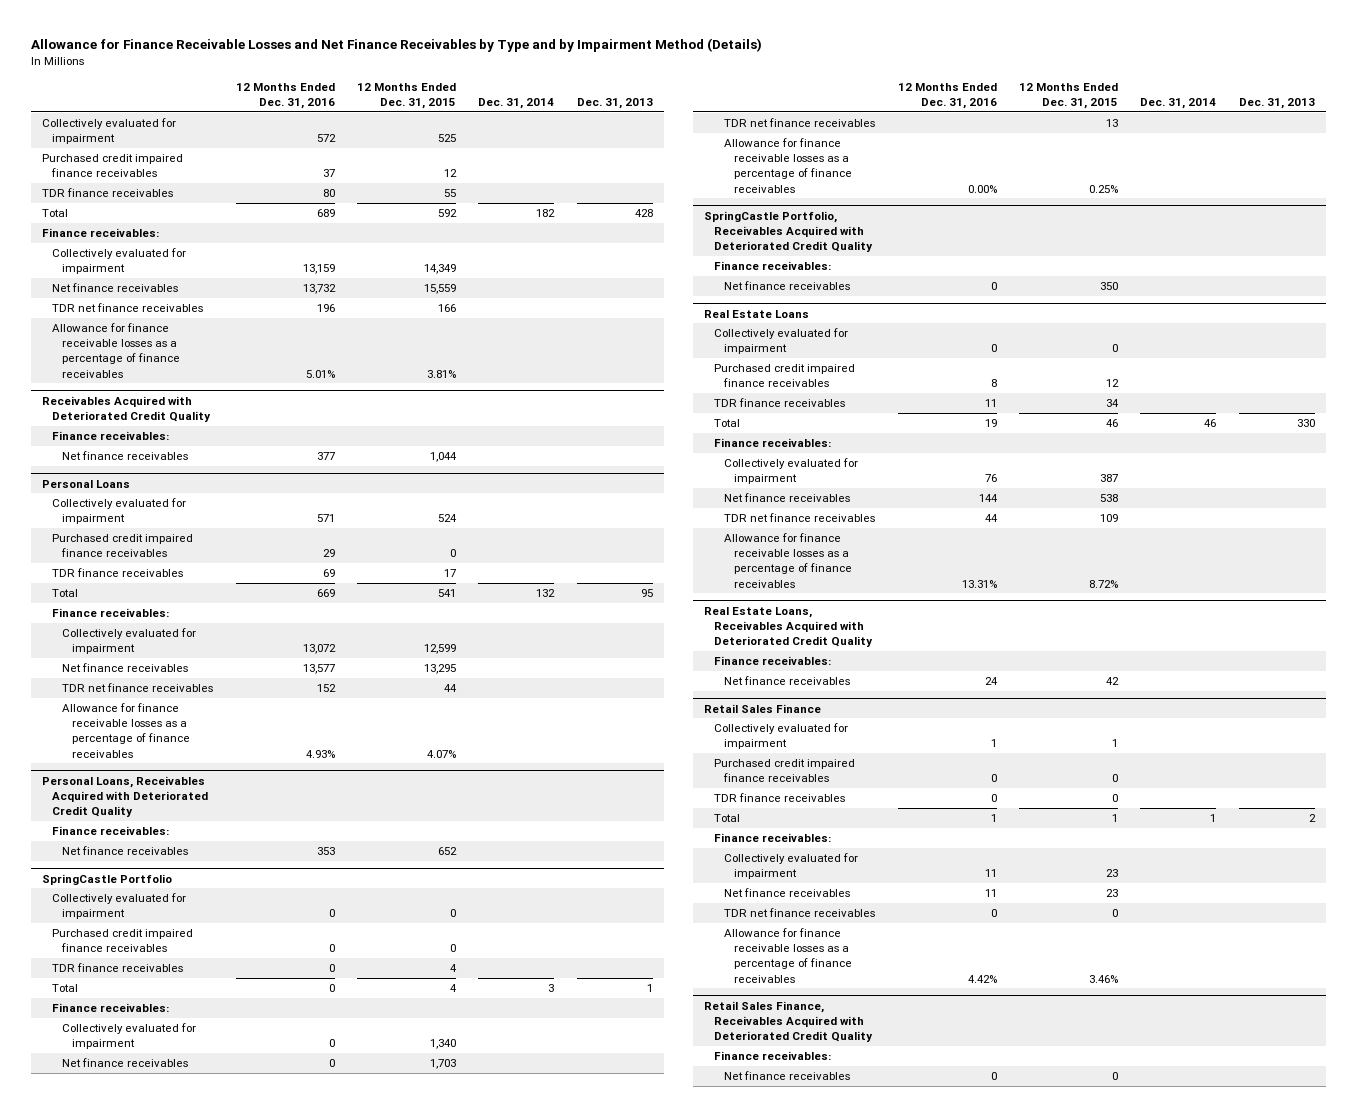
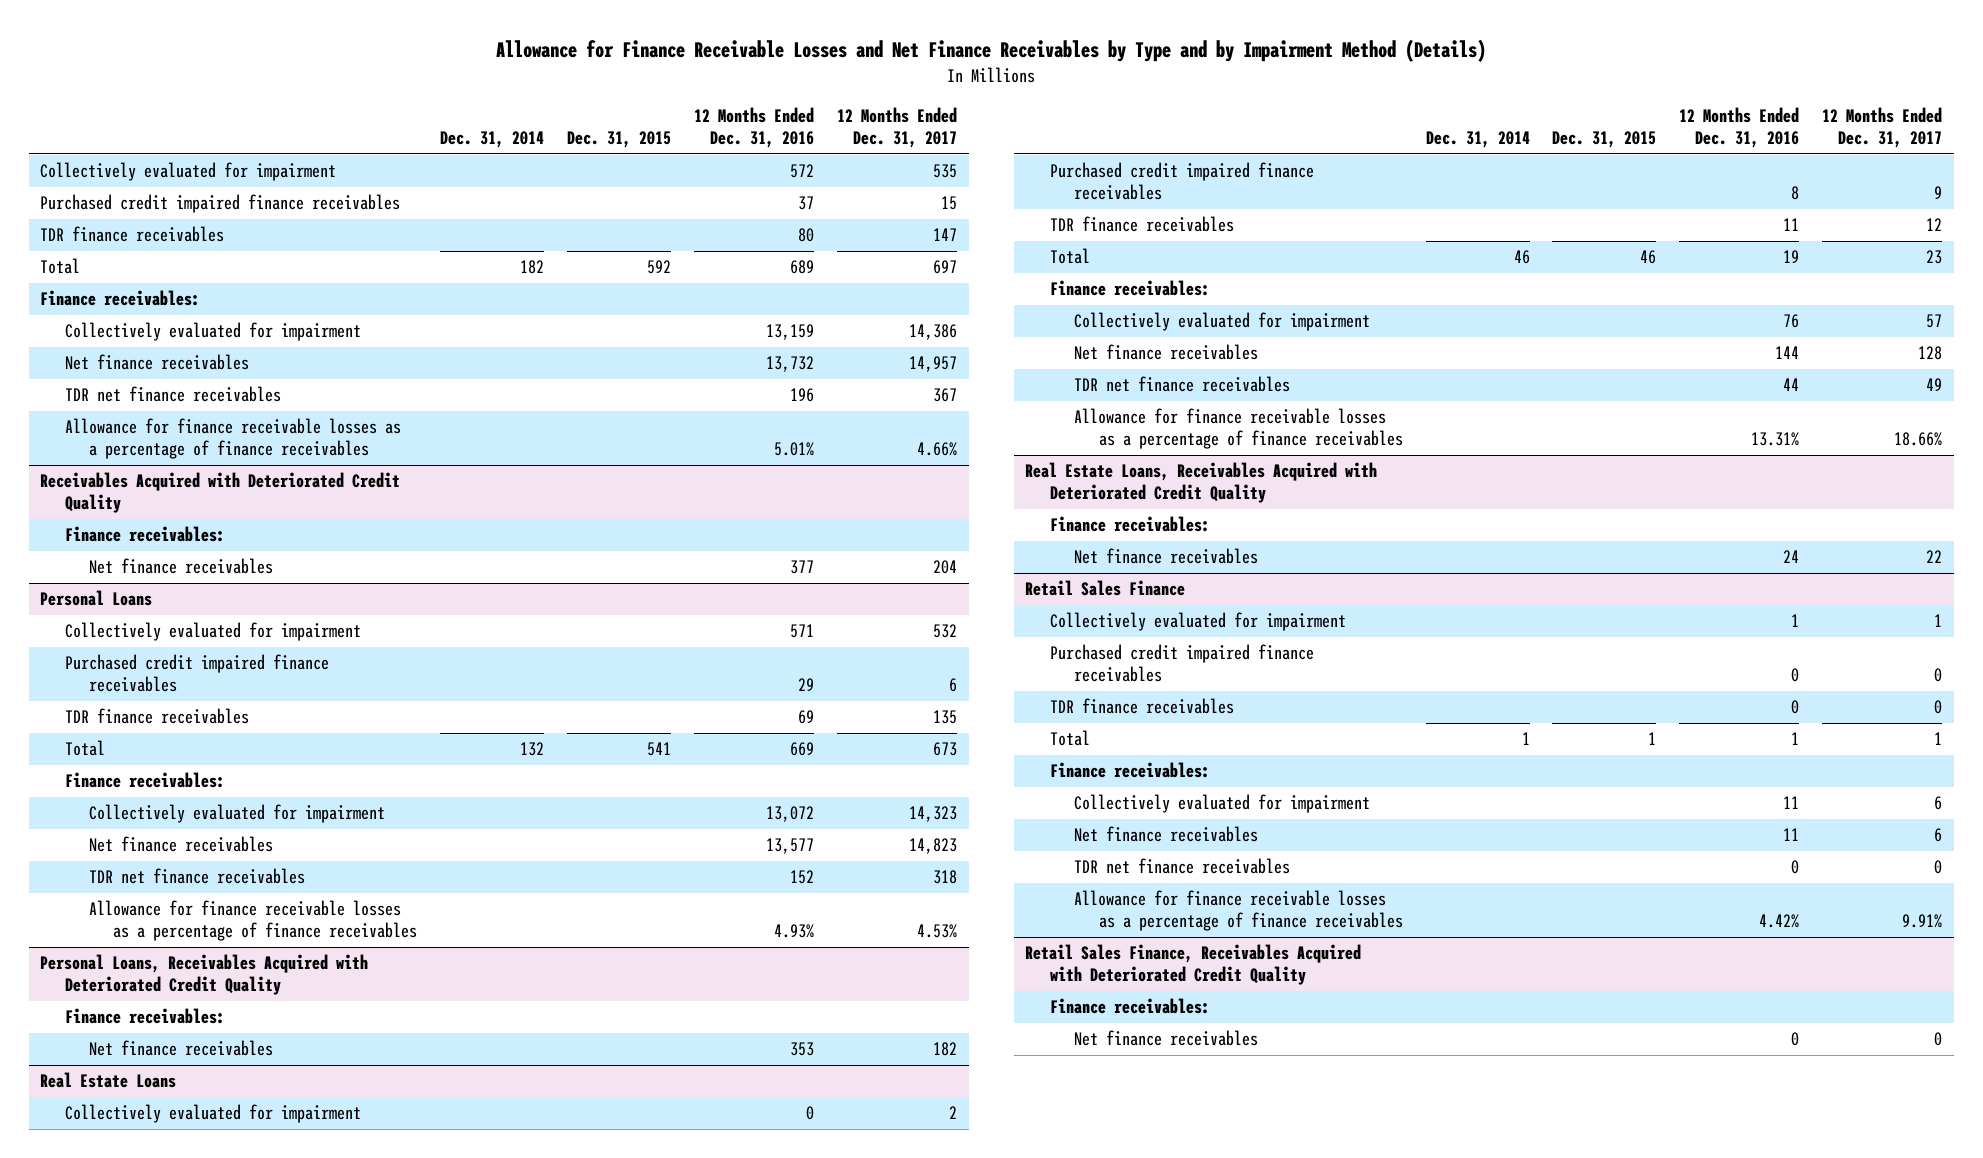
[356,82,456,110] 12 Months Ended Dec. 31, 2015 -> none
[576,98,653,110] Dec. 31, 2013 -> none
none -> [567,131,672,149] Dec. 31, 2015
none -> [837,107,958,149] 12 Months Ended Dec. 31, 2017
[42,873,173,885] SpringCastle Portfolio -> none
[52,893,187,920] Collectively evaluated for impairment -> none
[52,929,194,953] Purchased credit impaired finance receivables -> none
[52,963,184,973] TDR finance receivables -> none
[52,984,79,993] Total -> none
[52,1003,170,1013] Finance receivables: -> none
[62,1023,197,1050] Collectively evaluated for impairment -> none
[62,1058,189,1068] Net finance receivables -> none
[724,118,876,128] TDR net finance receivables -> none
[724,138,853,193] Allowance for finance receivable losses as a percentage of finance receivables -> none
[704,210,874,253] SpringCastle Portfolio, Receivables Acquired with Deteriorated Credit Quality -> none
[714,261,832,271] Finance receivables: -> none
[724,281,851,291] Net finance receivables -> none

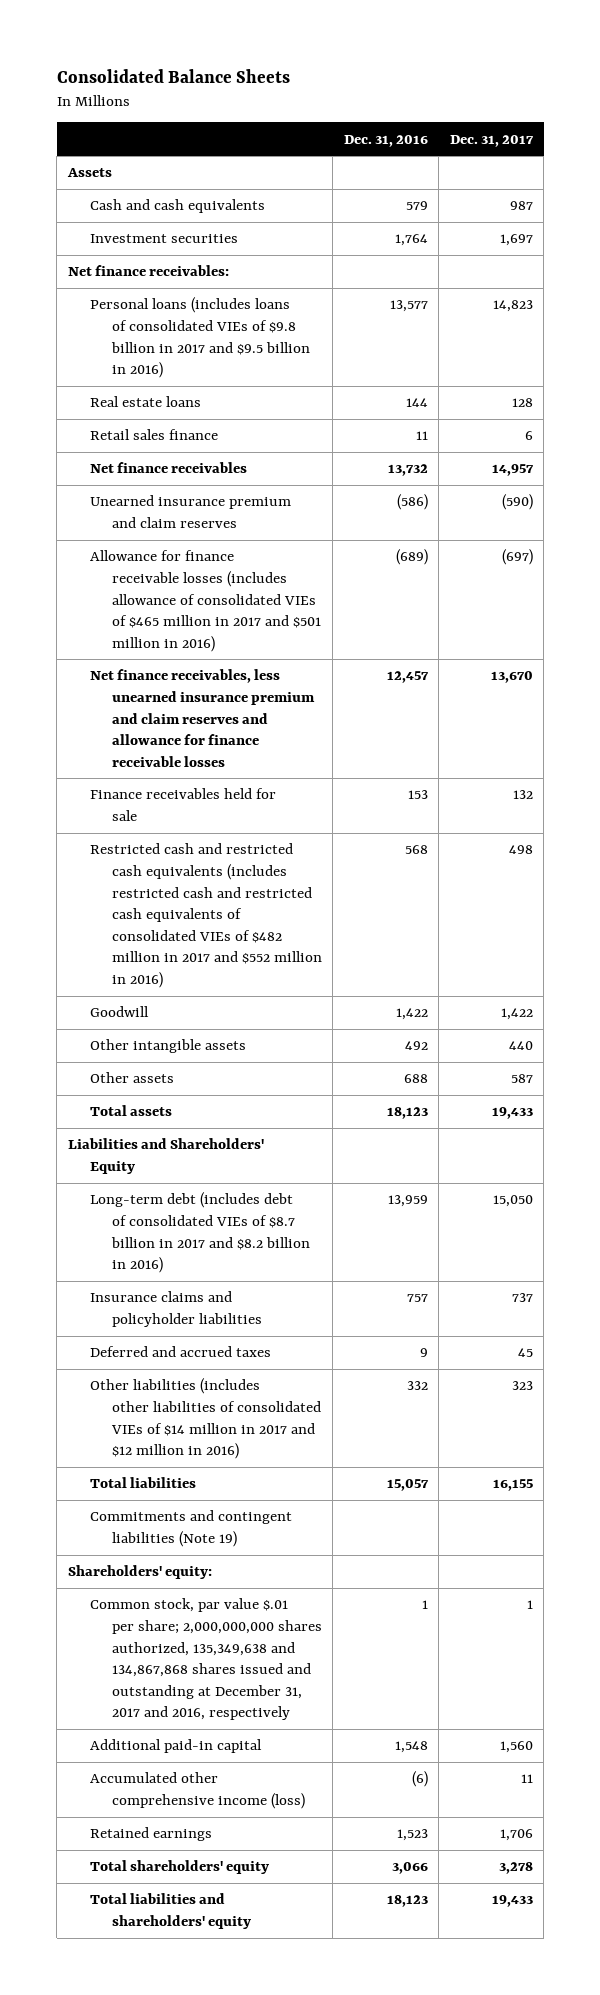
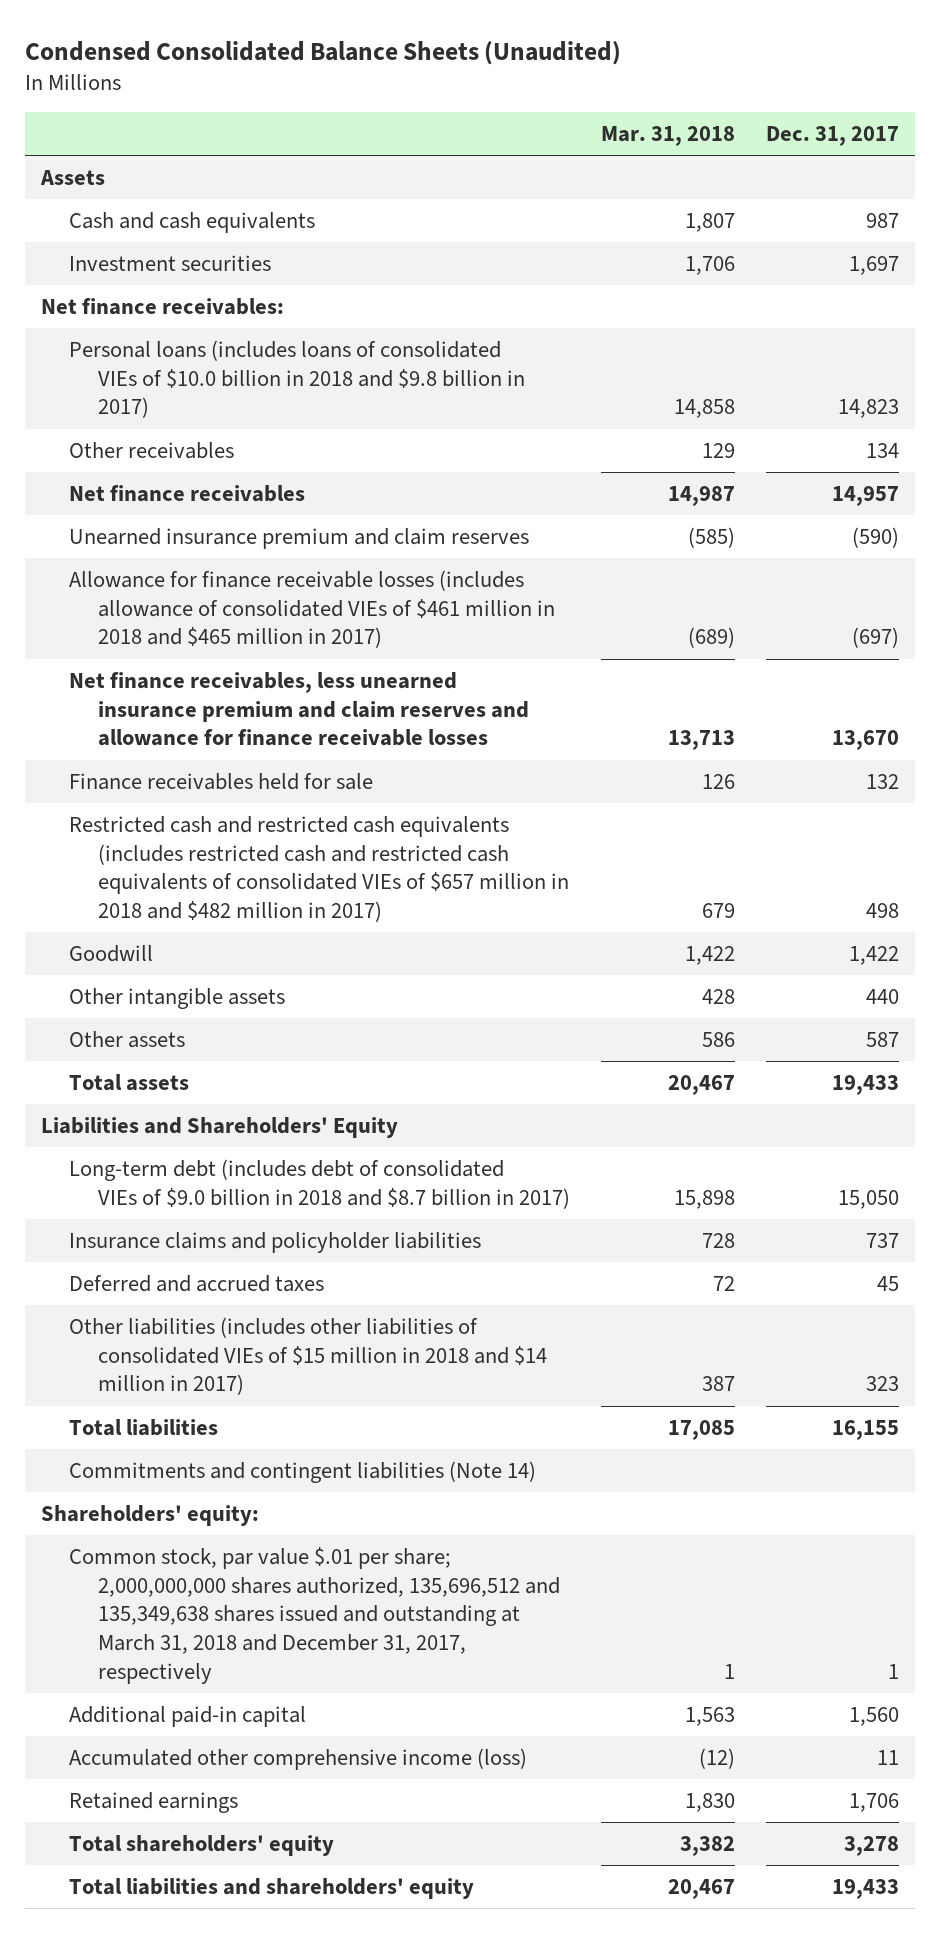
[56,68,290,83] Consolidated Balance Sheets -> [25,40,622,65] Condensed Consolidated Balance Sheets (Unaudited)
[343,134,428,147] Dec. 31, 2016 -> none
none -> [600,126,735,147] Mar. 31, 2018
[89,396,201,408] Real estate loans -> none
[89,429,218,441] Retail sales finance -> none
[89,297,310,379] Personal loans (includes loans of consolidated VIEs of $9.8 billion in 2017 and $9.5 billion in 2016) -> [69,339,525,419] Personal loans (includes loans of consolidated VIEs of $10.0 billion in 2018 and $9.8 billion in 2017)
none -> [69,441,235,459] Other receivables
[89,550,321,652] Allowance for finance receivable losses (includes allowance of consolidated VIEs of $465 million in 2017 and $501 million in 2016) -> [69,569,555,649] Allowance for finance receivable losses (includes allowance of consolidated VIEs of $461 million in 2018 and $465 million in 2017)
[89,843,322,988] Restricted cash and restricted cash equivalents (includes restricted cash and restricted cash equivalents of consolidated VIEs of $482 million in 2017 and $552 million in 2016) -> [69,815,569,923] Restricted cash and restricted cash equivalents (includes restricted cash and restricted cash equivalents of consolidated VIEs of $657 million in 2018 and $482 million in 2017)
[89,1192,310,1274] Long-term debt (includes debt of consolidated VIEs of $8.7 billion in 2017 and $8.2 billion in 2016) -> [69,1158,570,1209] Long-term debt (includes debt of consolidated VIEs of $9.0 billion in 2018 and $8.7 billion in 2017)
[89,1378,321,1460] Other liabilities (includes other liabilities of consolidated VIEs of $14 million in 2017 and $12 million in 2016) -> [69,1316,547,1396] Other liabilities (includes other liabilities of consolidated VIEs of $15 million in 2018 and $14 million in 2017)
[89,1510,292,1547] Commitments and contingent liabilities (Note 19) -> [69,1460,537,1483] Commitments and contingent liabilities (Note 14)
[89,1598,322,1721] Common stock, par value $.01 per share; 2,000,000,000 shares authorized, 135,349,638 and 134,867,868 shares issued and outstanding at December 31, 2017 and 2016, respectively -> [69,1546,560,1685] Common stock, par value $.01 per share; 2,000,000,000 shares authorized, 135,696,512 and 135,349,638 shares issued and outstanding at March 31, 2018 and December 31, 2017, respectively

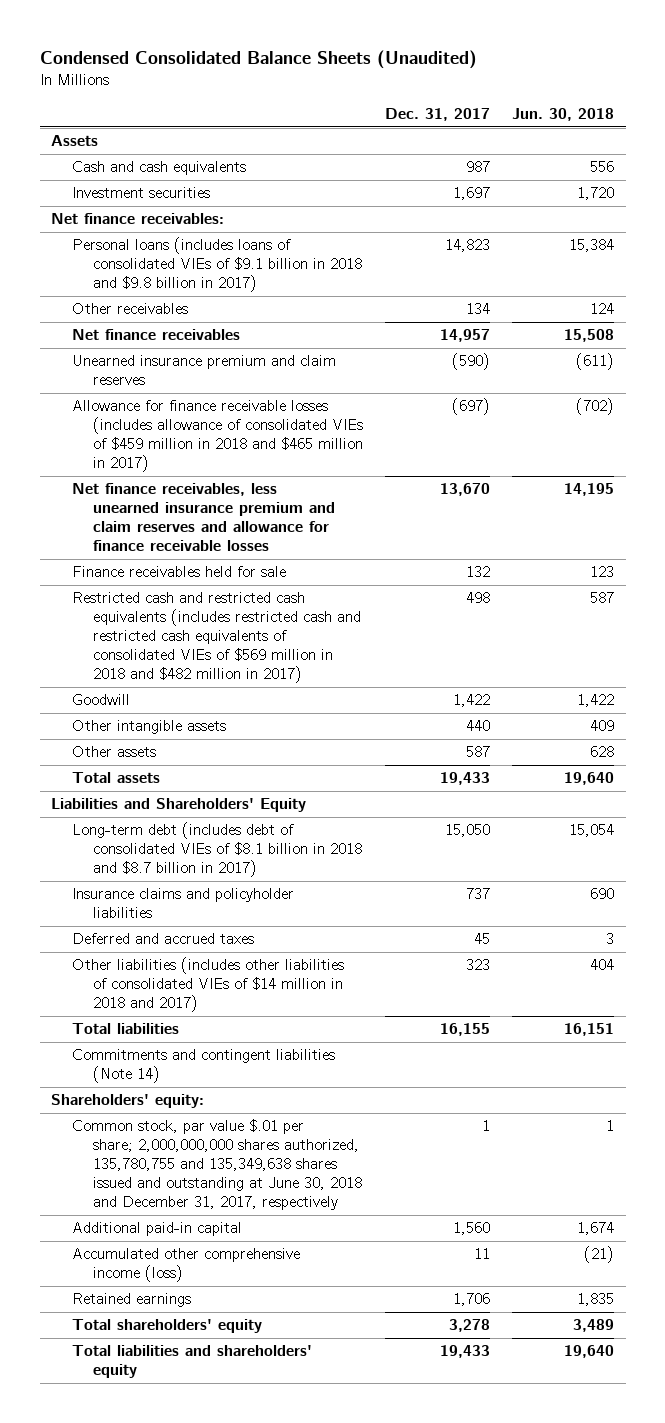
[600,126,735,147] Mar. 31, 2018 -> none
none -> [512,108,615,122] Jun. 30, 2018
[69,339,525,419] Personal loans (includes loans of consolidated VIEs of $10.0 billion in 2018 and $9.8 billion in 2017) -> [72,237,363,293] Personal loans (includes loans of consolidated VIEs of $9.1 billion in 2018 and $9.8 billion in 2017)
[69,569,555,649] Allowance for finance receivable losses (includes allowance of consolidated VIEs of $461 million in 2018 and $465 million in 2017) -> [72,400,364,473] Allowance for finance receivable losses (includes allowance of consolidated VIEs of $459 million in 2018 and $465 million in 2017)
[69,815,569,923] Restricted cash and restricted cash equivalents (includes restricted cash and restricted cash equivalents of consolidated VIEs of $657 million in 2018 and $482 million in 2017) -> [72,592,362,684] Restricted cash and restricted cash equivalents (includes restricted cash and restricted cash equivalents of consolidated VIEs of $569 million in 2018 and $482 million in 2017)
[69,1158,570,1209] Long-term debt (includes debt of consolidated VIEs of $9.0 billion in 2018 and $8.7 billion in 2017) -> [72,822,363,878] Long-term debt (includes debt of consolidated VIEs of $8.1 billion in 2018 and $8.7 billion in 2017)
[69,1316,547,1396] Other liabilities (includes other liabilities of consolidated VIEs of $15 million in 2018 and $14 million in 2017) -> [72,957,345,1013] Other liabilities (includes other liabilities of consolidated VIEs of $14 million in 2018 and 2017)
[69,1546,560,1685] Common stock, par value $.01 per share; 2,000,000,000 shares authorized, 135,696,512 and 135,349,638 shares issued and outstanding at March 31, 2018 and December 31, 2017, respectively -> [72,1119,363,1211] Common stock, par value $.01 per share; 2,000,000,000 shares authorized, 135,780,755 and 135,349,638 shares issued and outstanding at June 30, 2018 and December 31, 2017, respectively

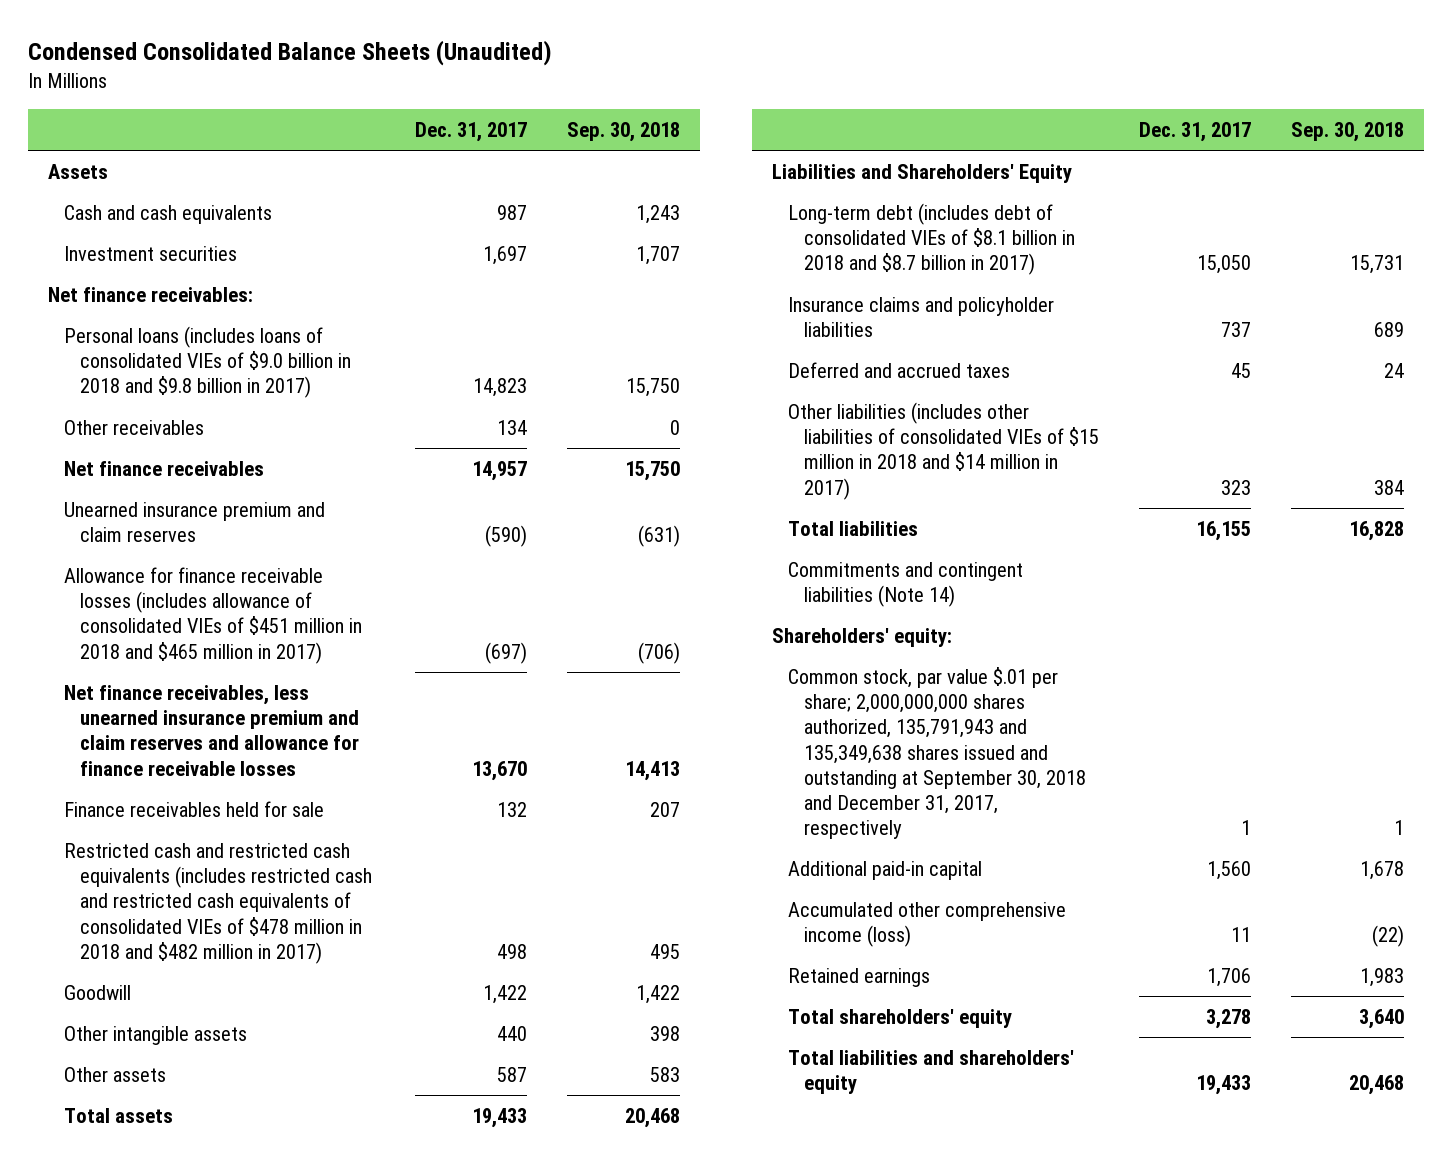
[512,108,615,122] Jun. 30, 2018 -> none
none -> [567,121,681,142] Sep. 30, 2018
[72,237,363,293] Personal loans (includes loans of consolidated VIEs of $9.1 billion in 2018 and $9.8 billion in 2017) -> [63,325,352,399] Personal loans (includes loans of consolidated VIEs of $9.0 billion in 2018 and $9.8 billion in 2017)
[72,400,364,473] Allowance for finance receivable losses (includes allowance of consolidated VIEs of $459 million in 2018 and $465 million in 2017) -> [63,566,363,664] Allowance for finance receivable losses (includes allowance of consolidated VIEs of $451 million in 2018 and $465 million in 2017)
[72,592,362,684] Restricted cash and restricted cash equivalents (includes restricted cash and restricted cash equivalents of consolidated VIEs of $569 million in 2018 and $482 million in 2017) -> [63,842,373,964] Restricted cash and restricted cash equivalents (includes restricted cash and restricted cash equivalents of consolidated VIEs of $478 million in 2018 and $482 million in 2017)
[72,957,345,1013] Other liabilities (includes other liabilities of consolidated VIEs of $14 million in 2018 and 2017) -> [788,401,1100,500] Other liabilities (includes other liabilities of consolidated VIEs of $15 million in 2018 and $14 million in 2017)
[72,1119,363,1211] Common stock, par value $.01 per share; 2,000,000,000 shares authorized, 135,780,755 and 135,349,638 shares issued and outstanding at June 30, 2018 and December 31, 2017, respectively -> [788,666,1087,840] Common stock, par value $.01 per share; 2,000,000,000 shares authorized, 135,791,943 and 135,349,638 shares issued and outstanding at September 30, 2018 and December 31, 2017, respectively

